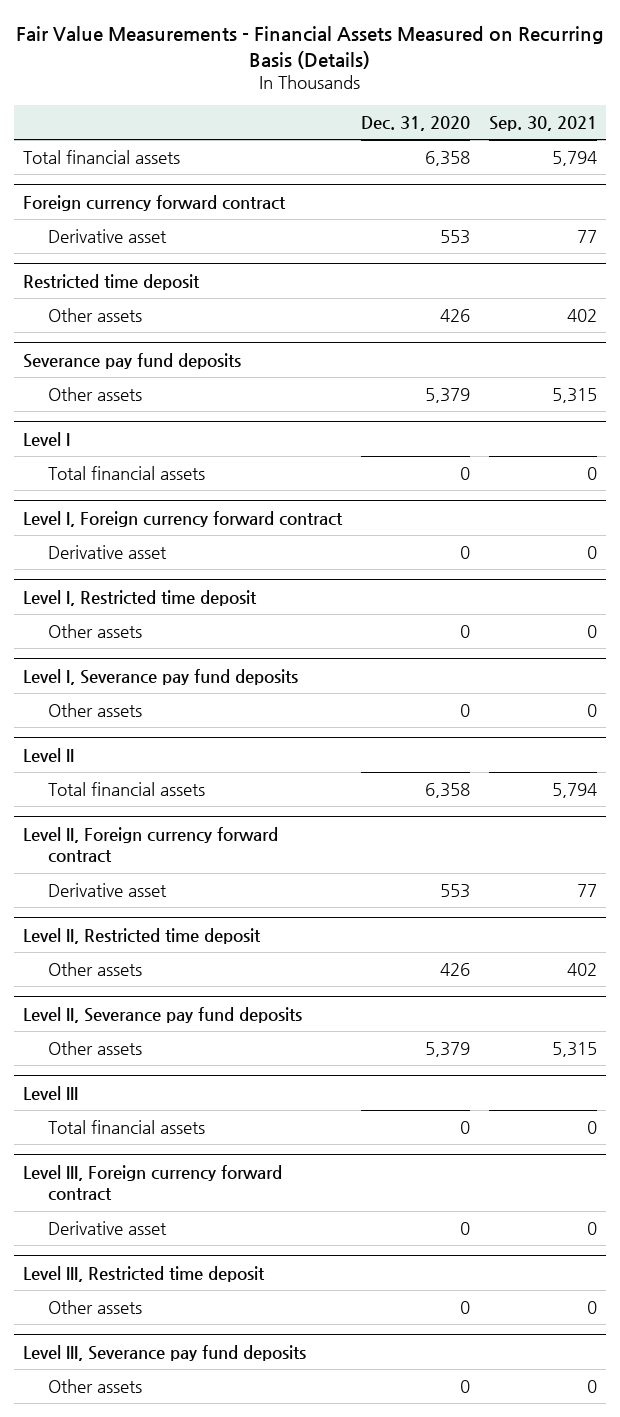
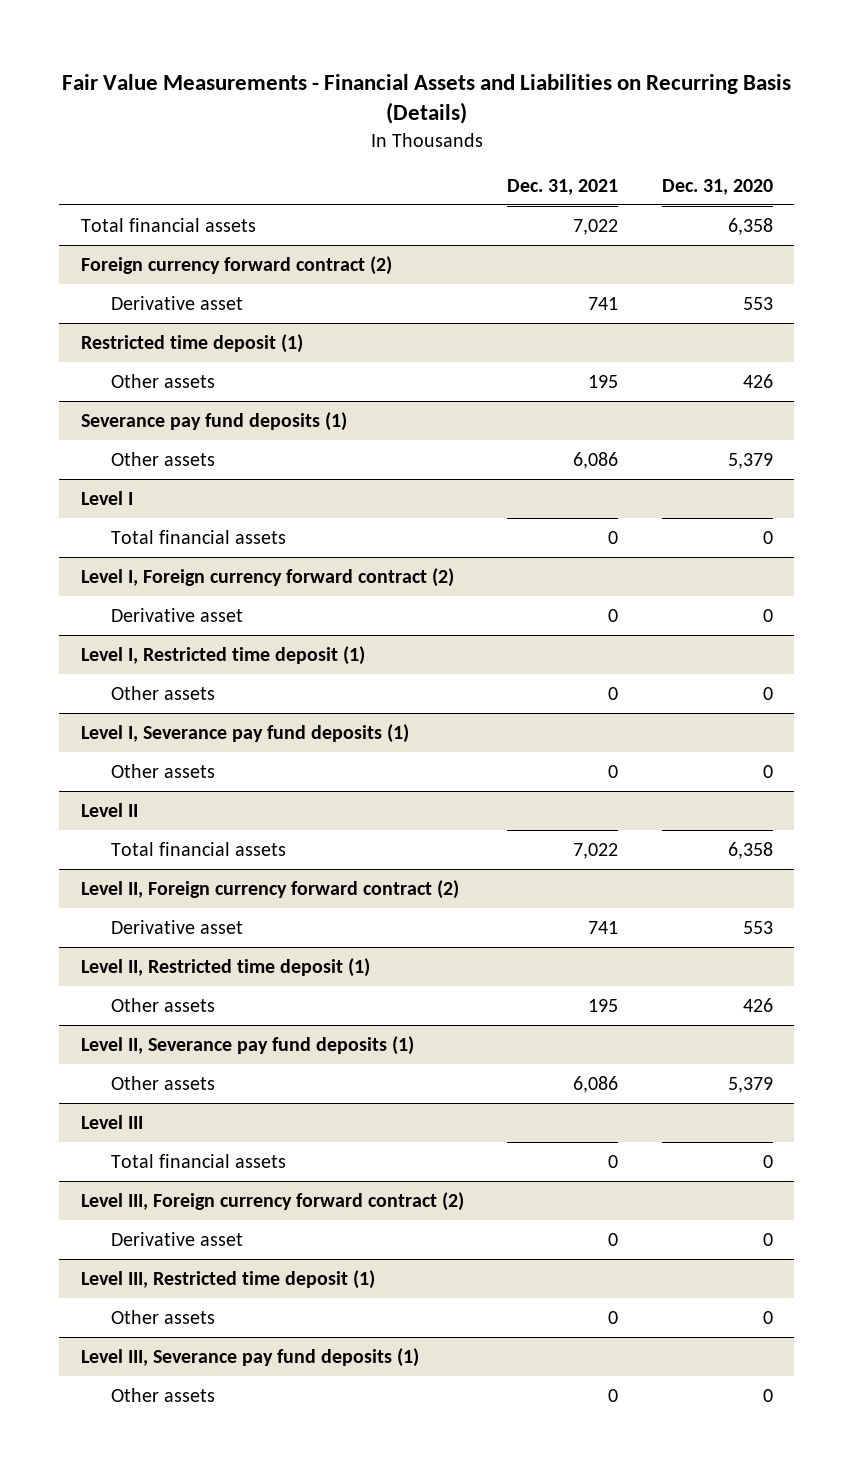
[16,25,605,69] Fair Value Measurements - Financial Assets Measured on Recurring Basis (Details) -> [61,73,791,125] Fair Value Measurements - Financial Assets and Liabilities on Recurring Basis (Details)
[488,115,597,131] Sep. 30, 2021 -> none
none -> [507,178,619,195] Dec. 31, 2021
[23,194,287,211] Foreign currency forward contract -> [80,255,392,275] Foreign currency forward contract (2)
[23,273,201,290] Restricted time deposit -> [80,333,303,353] Restricted time deposit (1)
[23,352,242,369] Severance pay fund deposits -> [80,411,347,431] Severance pay fund deposits (1)
[23,510,344,527] Level I, Foreign currency forward contract -> [80,567,454,587] Level I, Foreign currency forward contract (2)
[23,589,258,606] Level I, Restricted time deposit -> [80,645,365,665] Level I, Restricted time deposit (1)
[23,668,299,685] Level I, Severance pay fund deposits -> [80,723,409,743] Level I, Severance pay fund deposits (1)
[23,826,279,864] Level II, Foreign currency forward contract -> [80,879,459,899] Level II, Foreign currency forward contract (2)
[23,927,262,944] Level II, Restricted time deposit -> [80,957,370,977] Level II, Restricted time deposit (1)
[23,1006,303,1023] Level II, Severance pay fund deposits -> [80,1035,414,1055] Level II, Severance pay fund deposits (1)
[23,1164,283,1202] Level III, Foreign currency forward contract -> [80,1191,464,1211] Level III, Foreign currency forward contract (2)
[23,1265,266,1282] Level III, Restricted time deposit -> [80,1269,375,1289] Level III, Restricted time deposit (1)
[23,1344,307,1361] Level III, Severance pay fund deposits -> [80,1347,419,1367] Level III, Severance pay fund deposits (1)

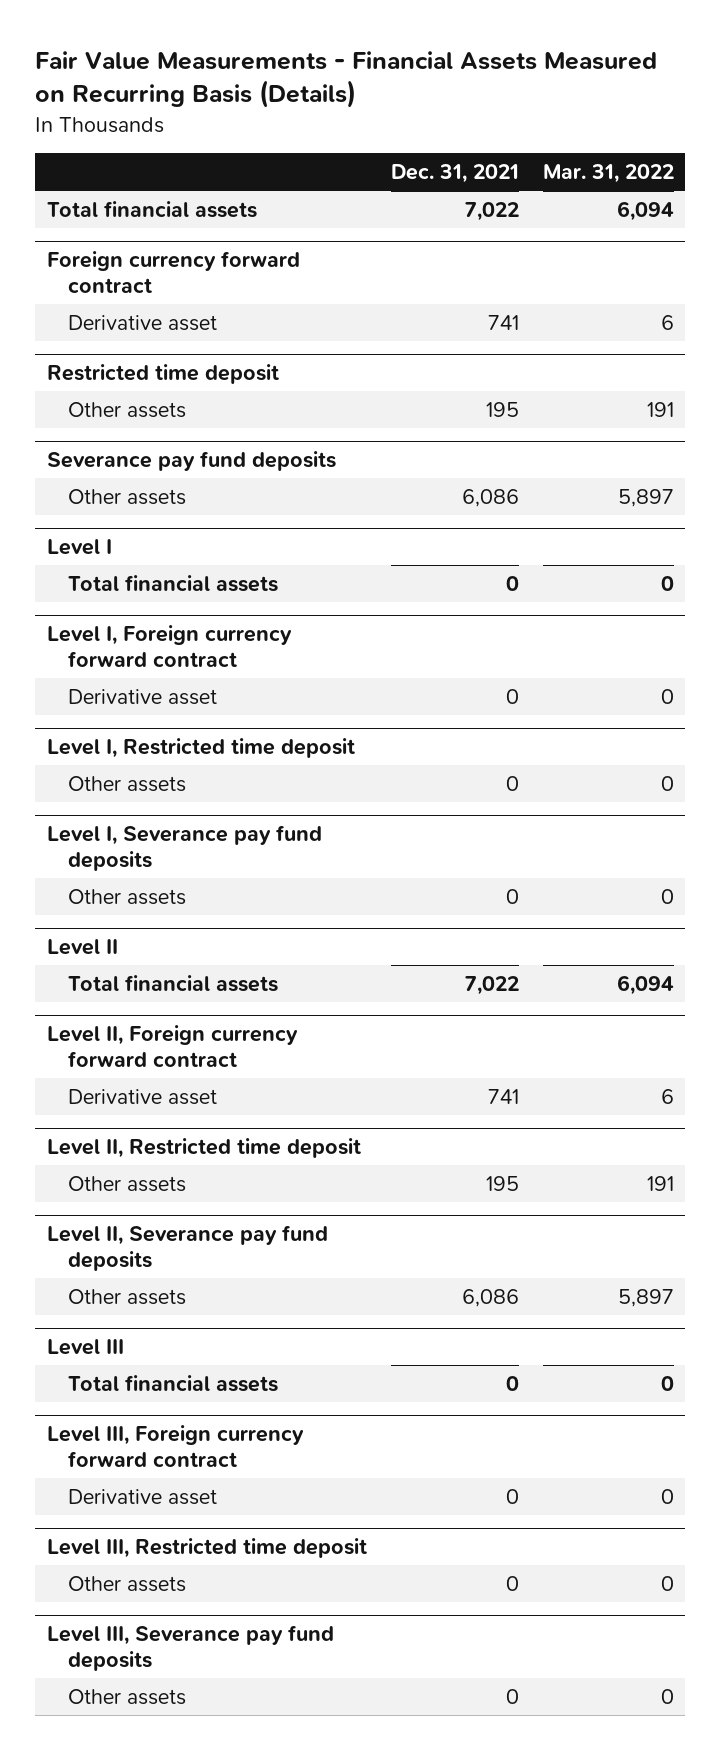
[61,73,791,125] Fair Value Measurements - Financial Assets and Liabilities on Recurring Basis (Details) -> [34,50,657,109] Fair Value Measurements - Financial Assets Measured on Recurring Basis (Details)
[661,178,773,195] Dec. 31, 2020 -> none
none -> [542,164,674,184] Mar. 31, 2022
[80,255,392,275] Foreign currency forward contract (2) -> [46,251,300,294] Foreign currency forward contract
[80,333,303,353] Restricted time deposit (1) -> [46,364,279,385] Restricted time deposit
[80,411,347,431] Severance pay fund deposits (1) -> [46,451,336,472] Severance pay fund deposits
[80,567,454,587] Level I, Foreign currency forward contract (2) -> [46,625,292,668] Level I, Foreign currency forward contract
[80,645,365,665] Level I, Restricted time deposit (1) -> [46,738,355,759] Level I, Restricted time deposit
[80,723,409,743] Level I, Severance pay fund deposits (1) -> [46,825,322,872] Level I, Severance pay fund deposits
[80,879,459,899] Level II, Foreign currency forward contract (2) -> [46,1025,298,1068] Level II, Foreign currency forward contract
[80,957,370,977] Level II, Restricted time deposit (1) -> [46,1138,361,1159] Level II, Restricted time deposit
[80,1035,414,1055] Level II, Severance pay fund deposits (1) -> [46,1225,328,1272] Level II, Severance pay fund deposits
[80,1191,464,1211] Level III, Foreign currency forward contract (2) -> [46,1425,304,1468] Level III, Foreign currency forward contract
[80,1269,375,1289] Level III, Restricted time deposit (1) -> [46,1538,367,1559] Level III, Restricted time deposit
[80,1347,419,1367] Level III, Severance pay fund deposits (1) -> [46,1625,334,1672] Level III, Severance pay fund deposits

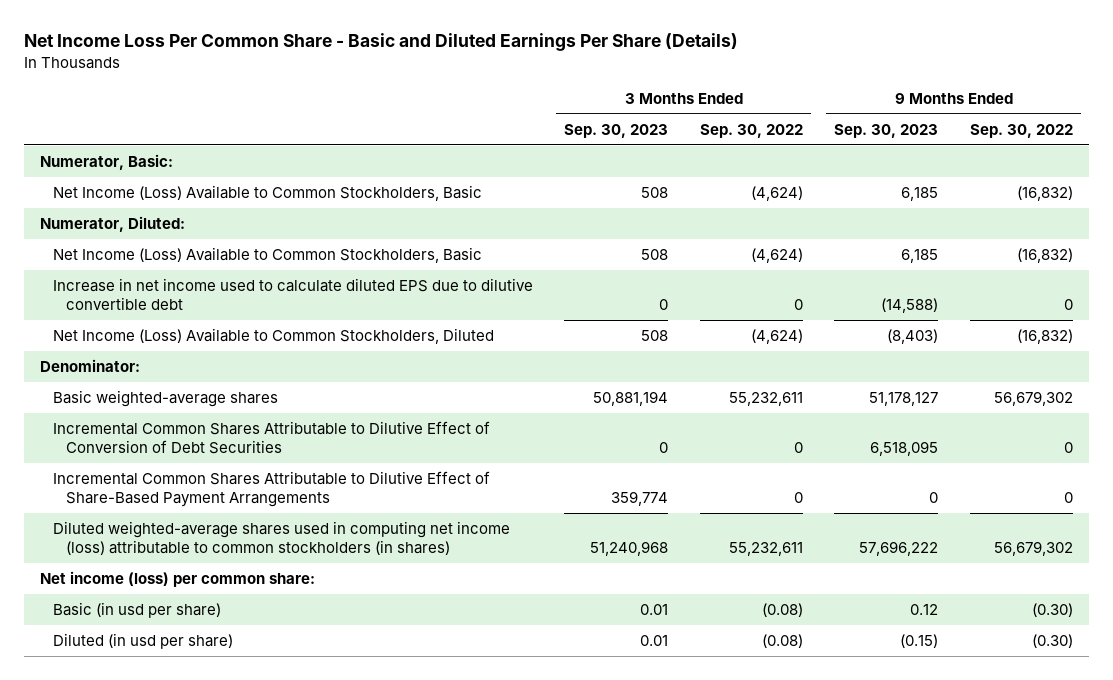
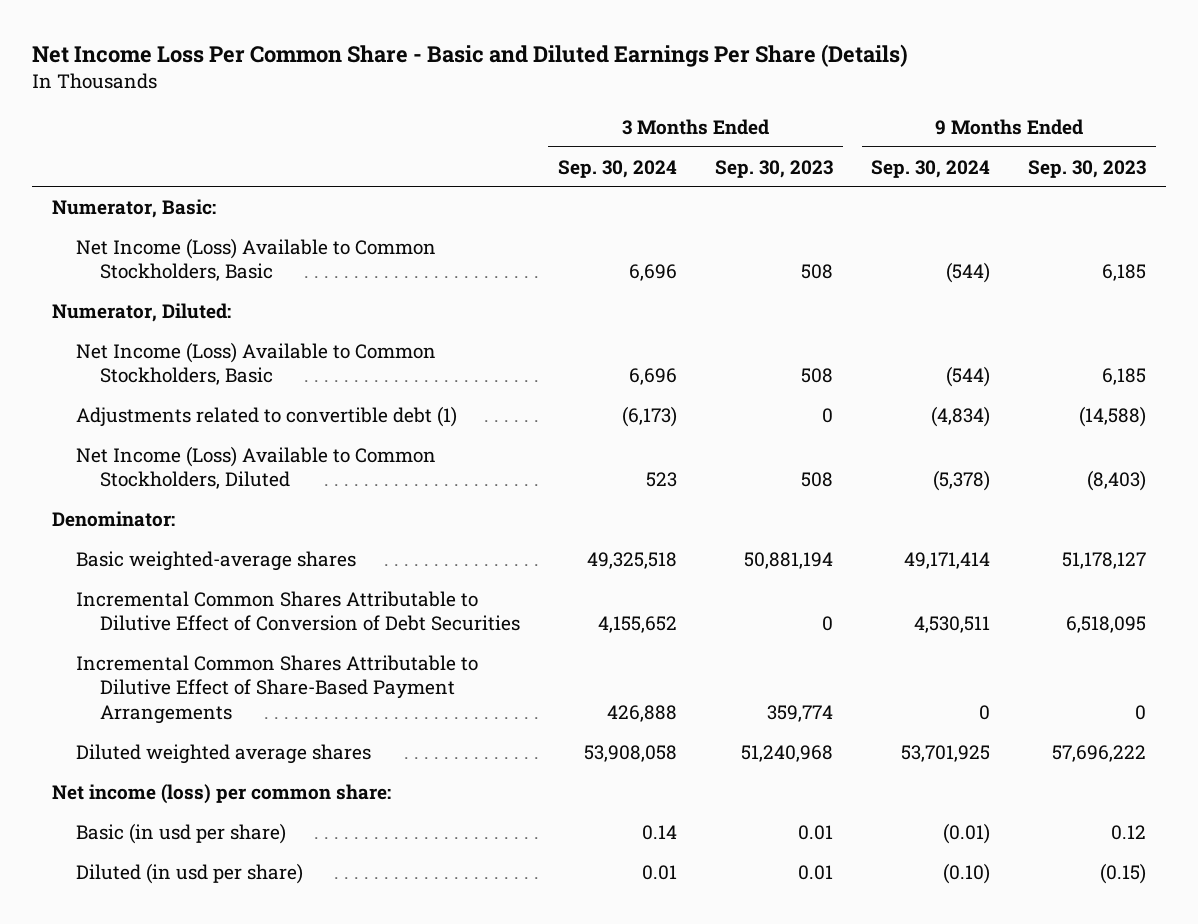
[699,123,803,138] Sep. 30, 2022 -> none
[969,123,1073,138] Sep. 30, 2022 -> none
none -> [557,159,677,178] Sep. 30, 2024
none -> [871,159,991,178] Sep. 30, 2024
[52,277,533,311] Increase in net income used to calculate diluted EPS due to dilutive convertible debt -> [75,405,457,427] Adjustments related to convertible debt (1)
[52,520,510,556] Diluted weighted-average shares used in computing net income (loss) attributable to common stockholders (in shares) -> [75,743,371,764] Diluted weighted average shares

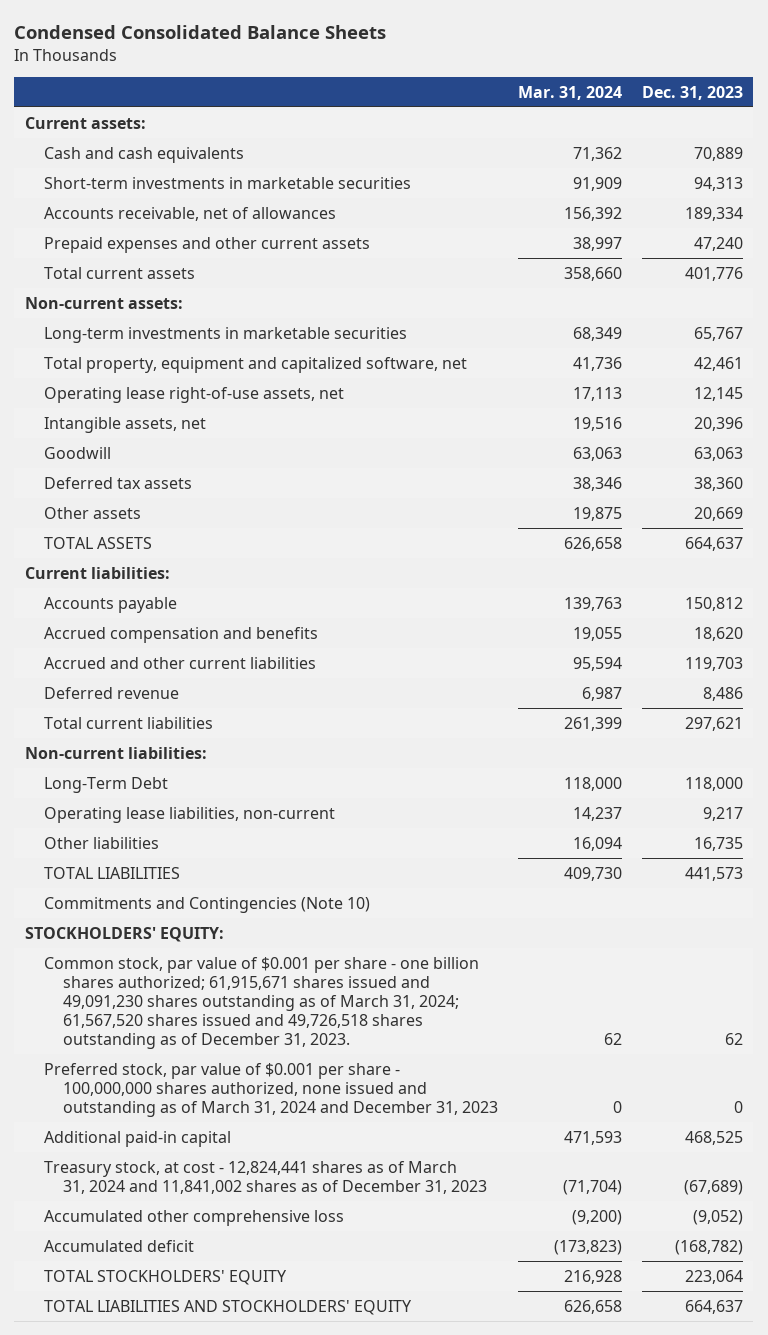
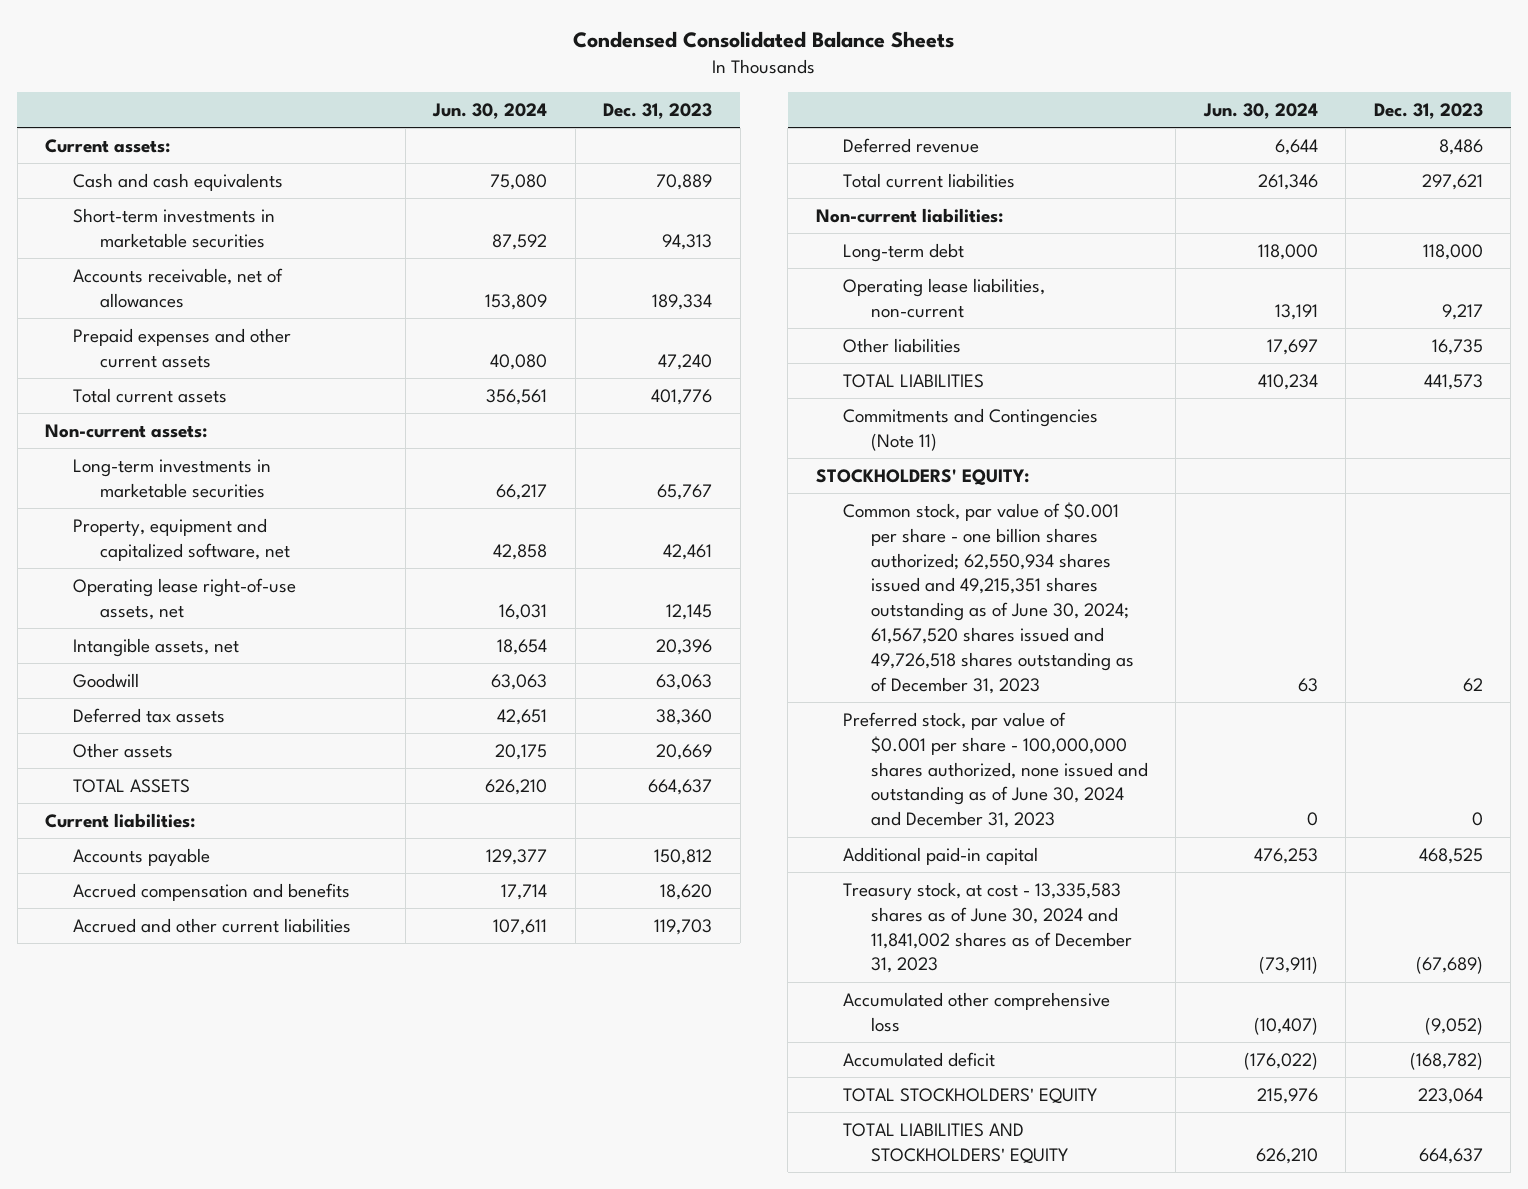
[517,85,622,100] Mar. 31, 2024 -> none
none -> [432,102,548,119] Jun. 30, 2024
[43,356,467,373] Total property, equipment and capitalized software, net -> [72,518,291,561] Property, equipment and capitalized software, net
[43,776,168,793] Long-Term Debt -> [843,243,965,263] Long-term debt
[43,896,370,913] Commitments and Contingencies (Note 10) -> [843,408,1099,451] Commitments and Contingencies (Note 11)
[43,956,479,1049] Common stock, par value of $0.001 per share - one billion shares authorized; 61,915,671 shares issued and 49,091,230 shares outstanding as of March 31, 2024; 61,567,520 shares issued and 49,726,518 shares outstanding as of December 31, 2023. -> [843,502,1134,694] Common stock, par value of $0.001 per share - one billion shares authorized; 62,550,934 shares issued and 49,215,351 shares outstanding as of June 30, 2024; 61,567,520 shares issued and 49,726,518 shares outstanding as of December 31, 2023
[43,1062,498,1117] Preferred stock, par value of $0.001 per share - 100,000,000 shares authorized, none issued and outstanding as of March 31, 2024 and December 31, 2023 -> [843,712,1148,829] Preferred stock, par value of $0.001 per share - 100,000,000 shares authorized, none issued and outstanding as of June 30, 2024 and December 31, 2023
[43,1160,487,1194] Treasury stock, at cost - 12,824,441 shares as of March 31, 2024 and 11,841,002 shares as of December 31, 2023 -> [843,882,1132,974] Treasury stock, at cost - 13,335,583 shares as of June 30, 2024 and 11,841,002 shares as of December 31, 2023

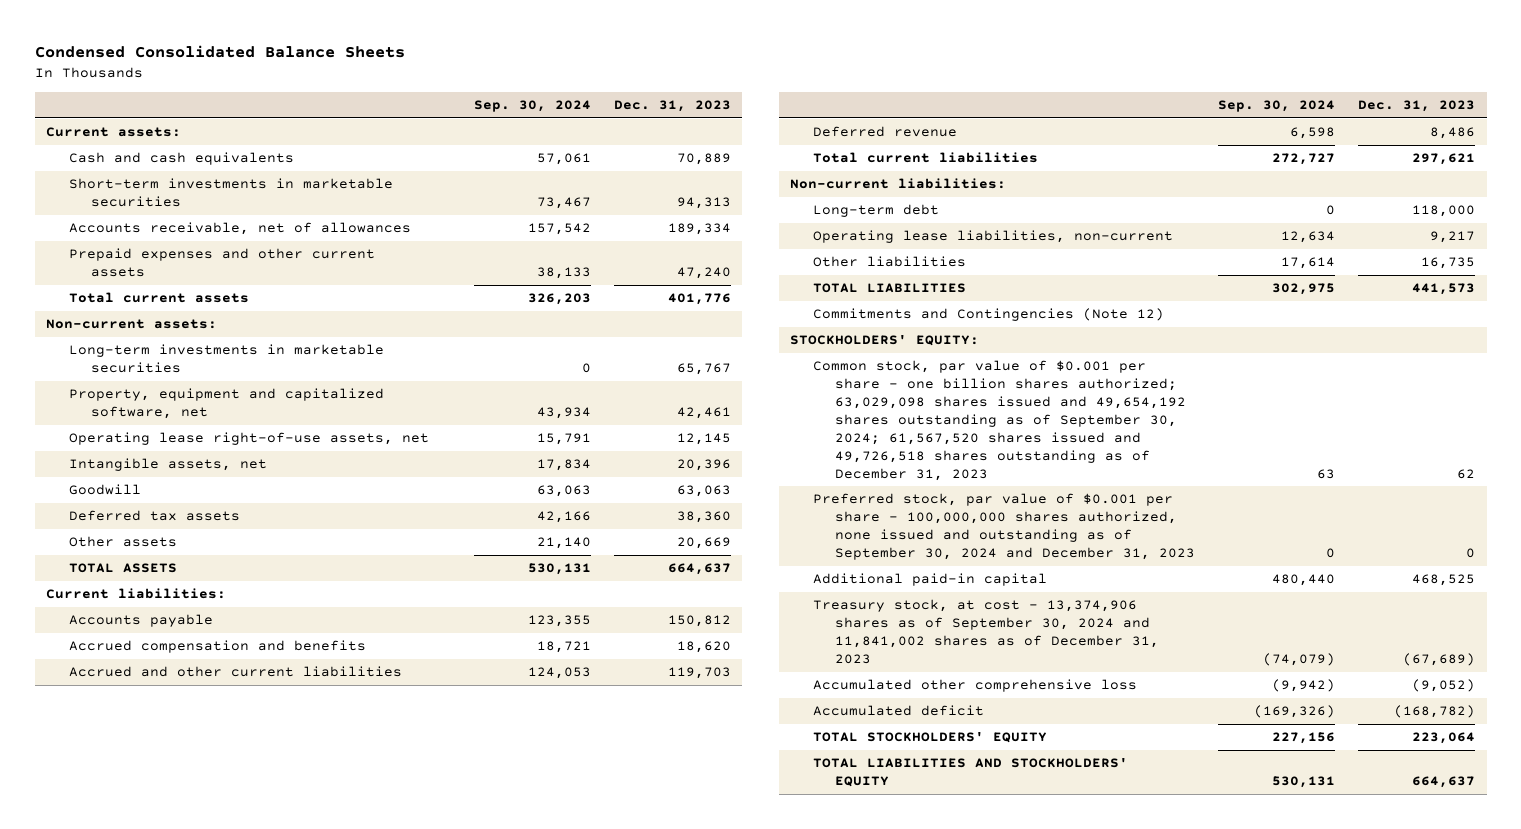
[432,102,548,119] Jun. 30, 2024 -> none
none -> [473,99,591,112] Sep. 30, 2024
[843,408,1099,451] Commitments and Contingencies (Note 11) -> [812,308,1164,322] Commitments and Contingencies (Note 12)
[843,502,1134,694] Common stock, par value of $0.001 per share - one billion shares authorized; 62,550,934 shares issued and 49,215,351 shares outstanding as of June 30, 2024; 61,567,520 shares issued and 49,726,518 shares outstanding as of December 31, 2023 -> [812,360,1187,481] Common stock, par value of $0.001 per share - one billion shares authorized; 63,029,098 shares issued and 49,654,192 shares outstanding as of September 30, 2024; 61,567,520 shares issued and 49,726,518 shares outstanding as of December 31, 2023
[843,712,1148,829] Preferred stock, par value of $0.001 per share - 100,000,000 shares authorized, none issued and outstanding as of June 30, 2024 and December 31, 2023 -> [812,493,1196,560] Preferred stock, par value of $0.001 per share - 100,000,000 shares authorized, none issued and outstanding as of September 30, 2024 and December 31, 2023
[843,882,1132,974] Treasury stock, at cost - 13,335,583 shares as of June 30, 2024 and 11,841,002 shares as of December 31, 2023 -> [812,599,1160,664] Treasury stock, at cost - 13,374,906 shares as of September 30, 2024 and 11,841,002 shares as of December 31, 2023

